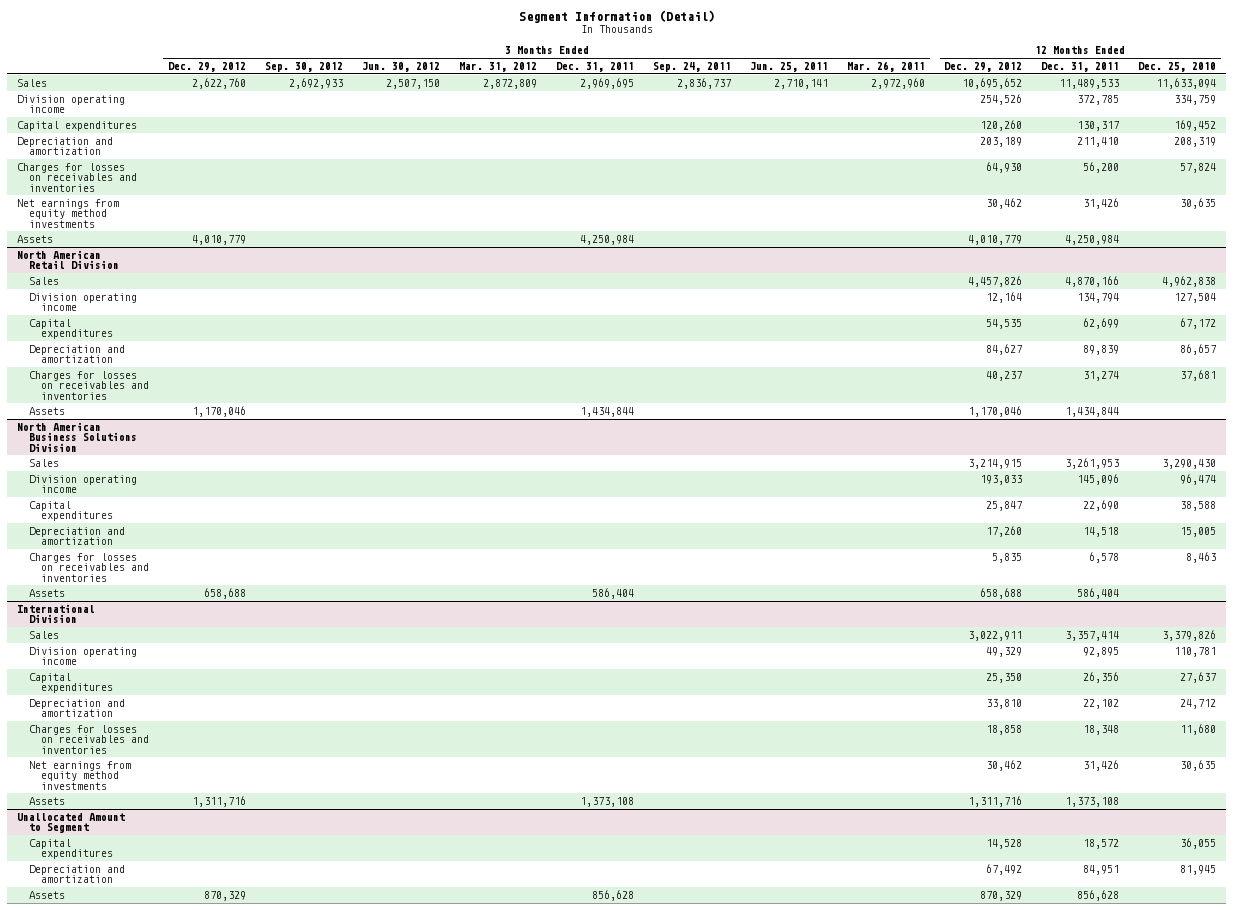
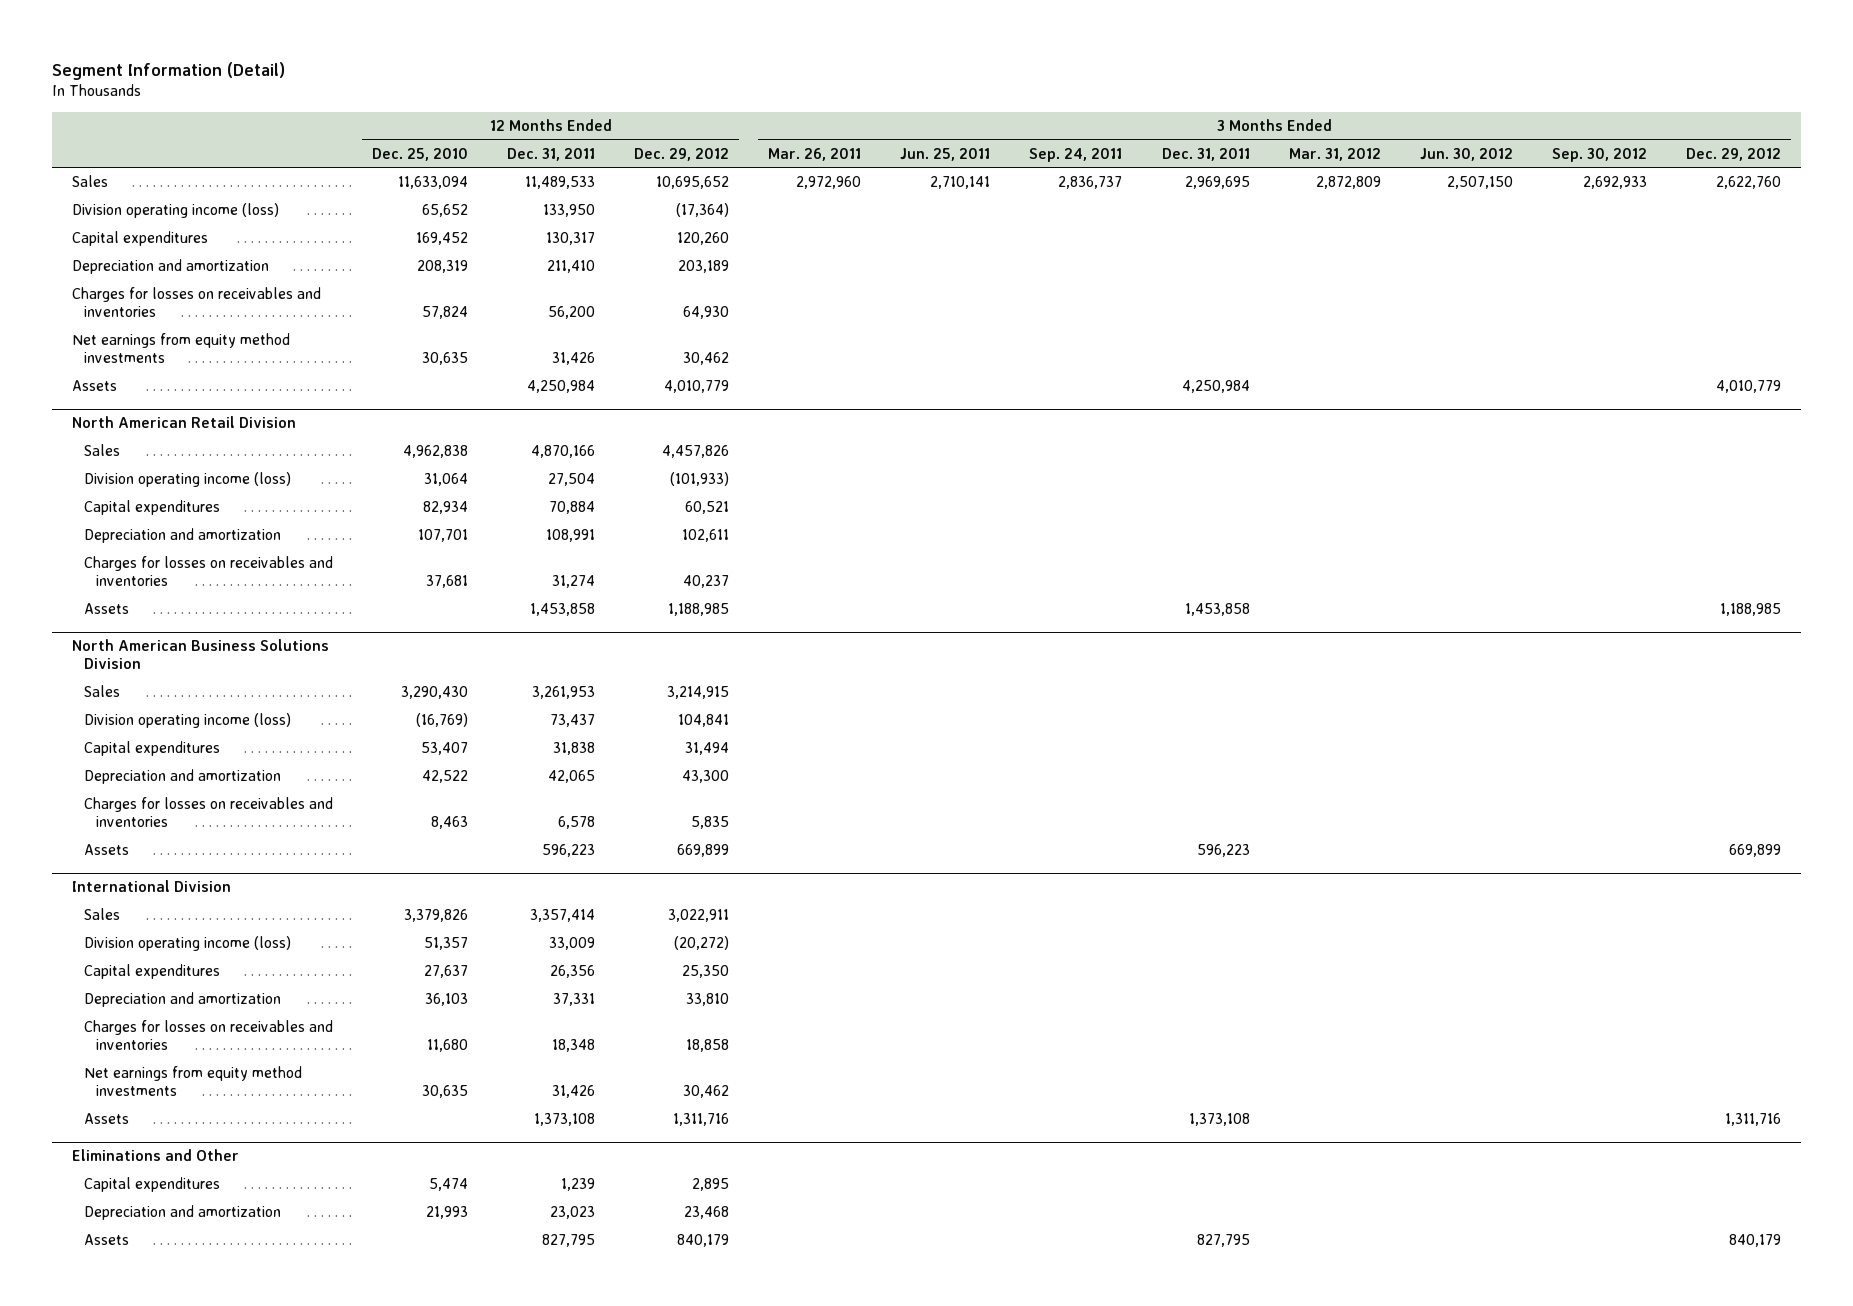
[16,94,125,114] Division operating income -> [71,203,279,219] Division operating income (loss)
[980,93,1023,105] 254,526 -> [676,203,730,218] (17,364)
[1077,94,1120,105] 372,785 -> [543,204,596,218] 133,950
[1174,94,1217,105] 334,759 -> [421,204,468,218] 65,652
[28,292,137,312] Division operating income -> [83,472,291,488] Division operating income (loss)
[986,291,1023,303] 12,164 -> [670,472,730,487] (101,933)
[1077,292,1120,303] 134,794 -> [548,473,596,487] 27,504
[1174,292,1217,303] 127,504 -> [423,473,468,487] 31,064
[986,318,1023,329] 54,535 -> [685,501,730,515] 60,521
[1083,317,1120,329] 62,699 -> [549,501,596,515] 70,884
[1180,317,1217,329] 67,172 -> [422,501,468,515] 82,934
[986,343,1023,355] 84,627 -> [682,529,730,543] 102,611
[1083,344,1120,355] 89,839 -> [546,529,596,543] 108,991
[1180,343,1217,355] 86,657 -> [417,529,468,543] 107,701
[191,405,246,417] 1,170,046 -> [1720,603,1782,617] 1,188,985
[580,406,635,417] 1,434,844 -> [1184,603,1250,617] 1,453,858
[968,405,1023,417] 1,170,046 -> [668,603,730,617] 1,188,985
[1065,406,1120,417] 1,434,844 -> [530,603,596,617] 1,453,858
[28,474,137,494] Division operating income -> [83,713,291,729] Division operating income (loss)
[980,474,1023,485] 193,033 -> [678,714,730,728] 104,841
[1077,473,1120,485] 145,096 -> [550,714,596,728] 73,437
[1180,473,1217,485] 96,474 -> [415,713,468,728] (16,769)
[986,500,1023,511] 25,847 -> [685,742,730,756] 31,494
[1083,499,1120,511] 22,690 -> [553,742,596,756] 31,838
[1180,500,1217,511] 38,588 -> [420,742,468,756] 53,407
[986,525,1023,537] 17,260 -> [682,770,730,784] 43,300
[1083,526,1120,537] 14,518 -> [548,770,596,784] 42,065
[1180,526,1217,537] 15,005 -> [421,770,468,784] 42,522
[203,587,246,599] 658,688 -> [1729,844,1782,858] 669,899
[592,587,635,599] 586,404 -> [1196,844,1250,858] 596,223
[980,587,1023,599] 658,688 -> [677,844,730,858] 669,899
[1077,587,1120,599] 586,404 -> [542,844,596,858] 596,223
[28,646,137,666] Division operating income -> [83,936,291,952] Division operating income (loss)
[986,646,1023,657] 49,329 -> [674,936,730,951] (20,272)
[1083,646,1120,657] 92,895 -> [549,937,596,951] 33,009
[1174,646,1217,657] 110,781 -> [423,937,468,951] 51,357
[1083,698,1120,709] 22,102 -> [553,993,596,1007] 37,331
[1180,698,1217,709] 24,712 -> [424,993,468,1007] 36,103
[16,812,125,834] Unallocated Amount to Segment -> none
none -> [71,1149,239,1162] Eliminations and Other
[986,838,1023,849] 14,528 -> [692,1178,730,1192] 2,895
[1083,838,1120,849] 18,572 -> [561,1178,596,1192] 1,239
[1180,837,1217,849] 36,055 -> [428,1178,468,1192] 5,474
[986,863,1023,875] 67,492 -> [684,1206,730,1220] 23,468
[1083,864,1120,875] 84,951 -> [550,1206,596,1220] 23,023
[1180,864,1217,875] 81,945 -> [425,1206,468,1220] 21,993
[203,890,246,901] 870,329 -> [1729,1234,1782,1248] 840,179
[592,889,635,901] 856,628 -> [1196,1234,1250,1248] 827,795
[980,890,1023,901] 870,329 -> [677,1234,730,1248] 840,179
[1077,889,1120,901] 856,628 -> [542,1234,596,1248] 827,795

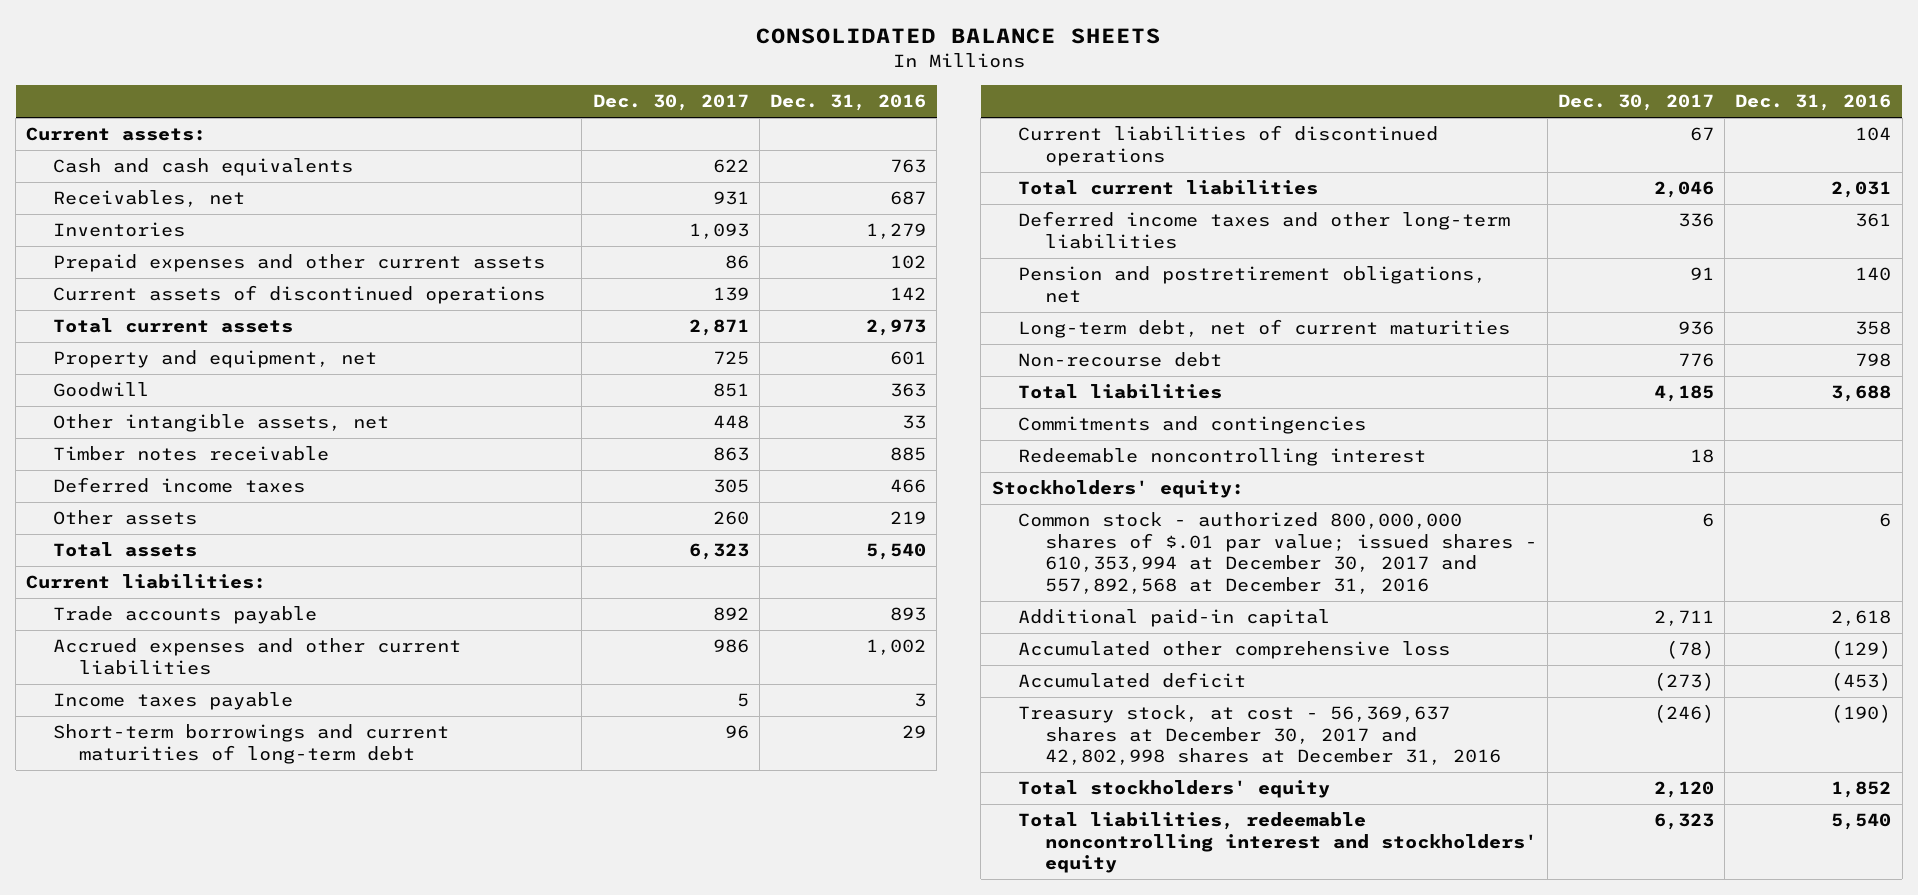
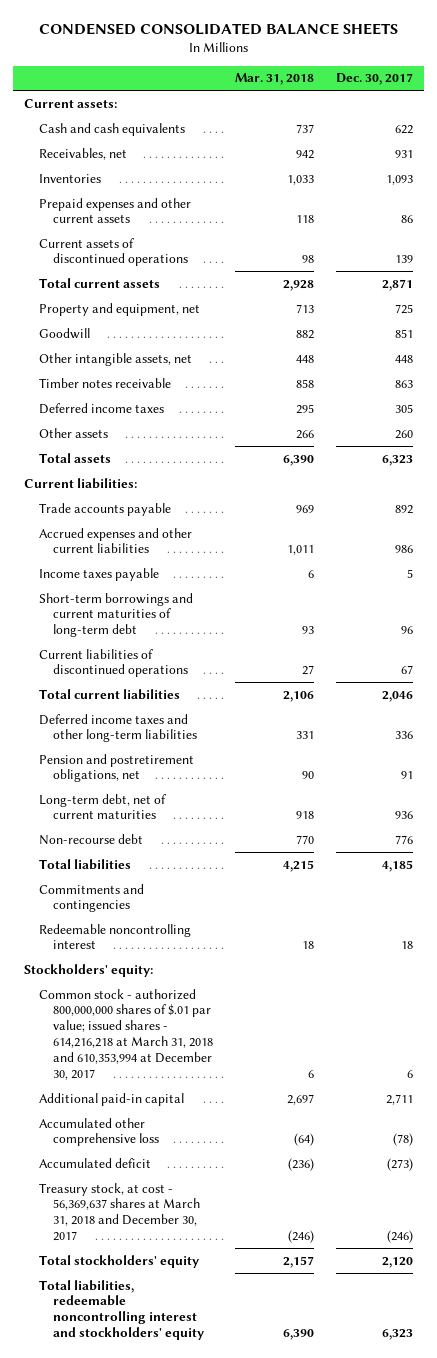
[755,28,1161,45] CONSOLIDATED BALANCE SHEETS -> [38,23,398,36] CONDENSED CONSOLIDATED BALANCE SHEETS
[769,94,926,112] Dec. 31, 2016 -> none
none -> [234,73,314,86] Mar. 31, 2018
[1018,512,1537,594] Common stock - authorized 800,000,000 shares of $.01 par value; issued shares - 610,353,994 at December 30, 2017 and 557,892,568 at December 31, 2016 -> [38,988,214,1080] Common stock - authorized 800,000,000 shares of $.01 par value; issued shares - 614,216,218 at March 31, 2018 and 610,353,994 at December 30, 2017
[1018,705,1501,766] Treasury stock, at cost - 56,369,637 shares at December 30, 2017 and 42,802,998 shares at December 31, 2016 -> [38,1182,201,1241] Treasury stock, at cost - 56,369,637 shares at March 31, 2018 and December 30, 2017

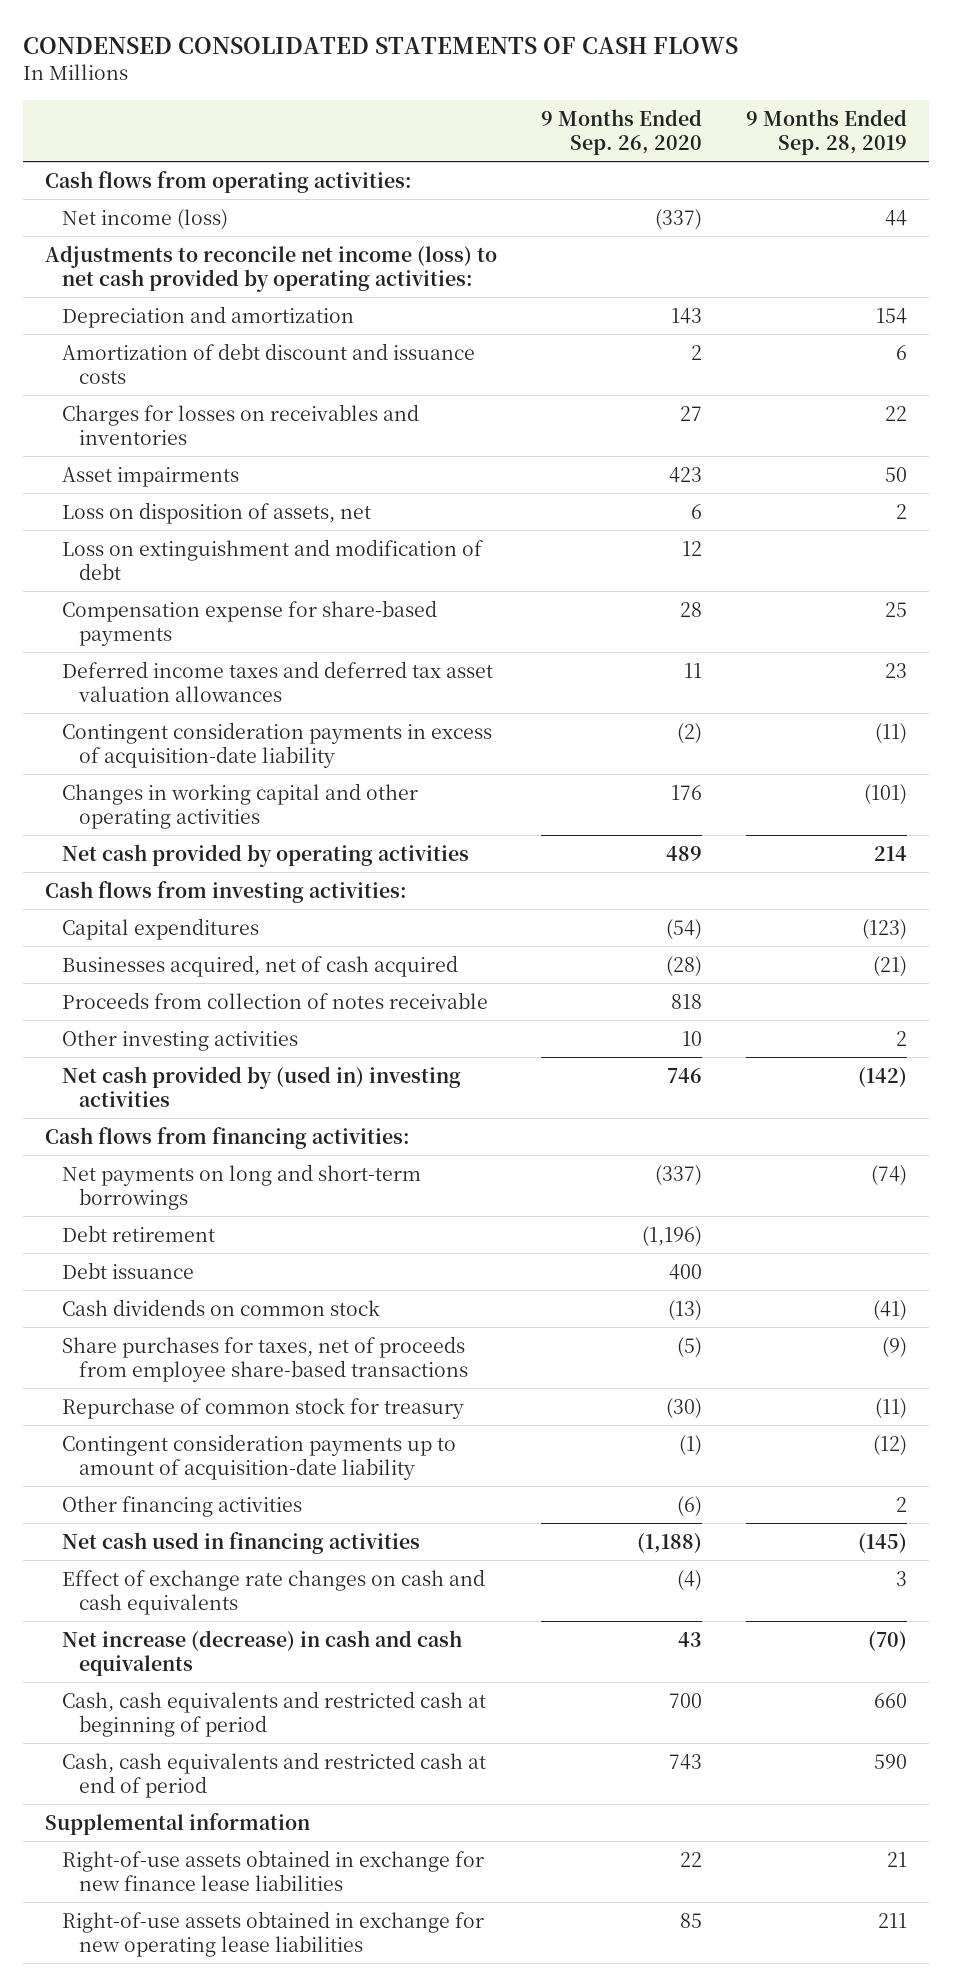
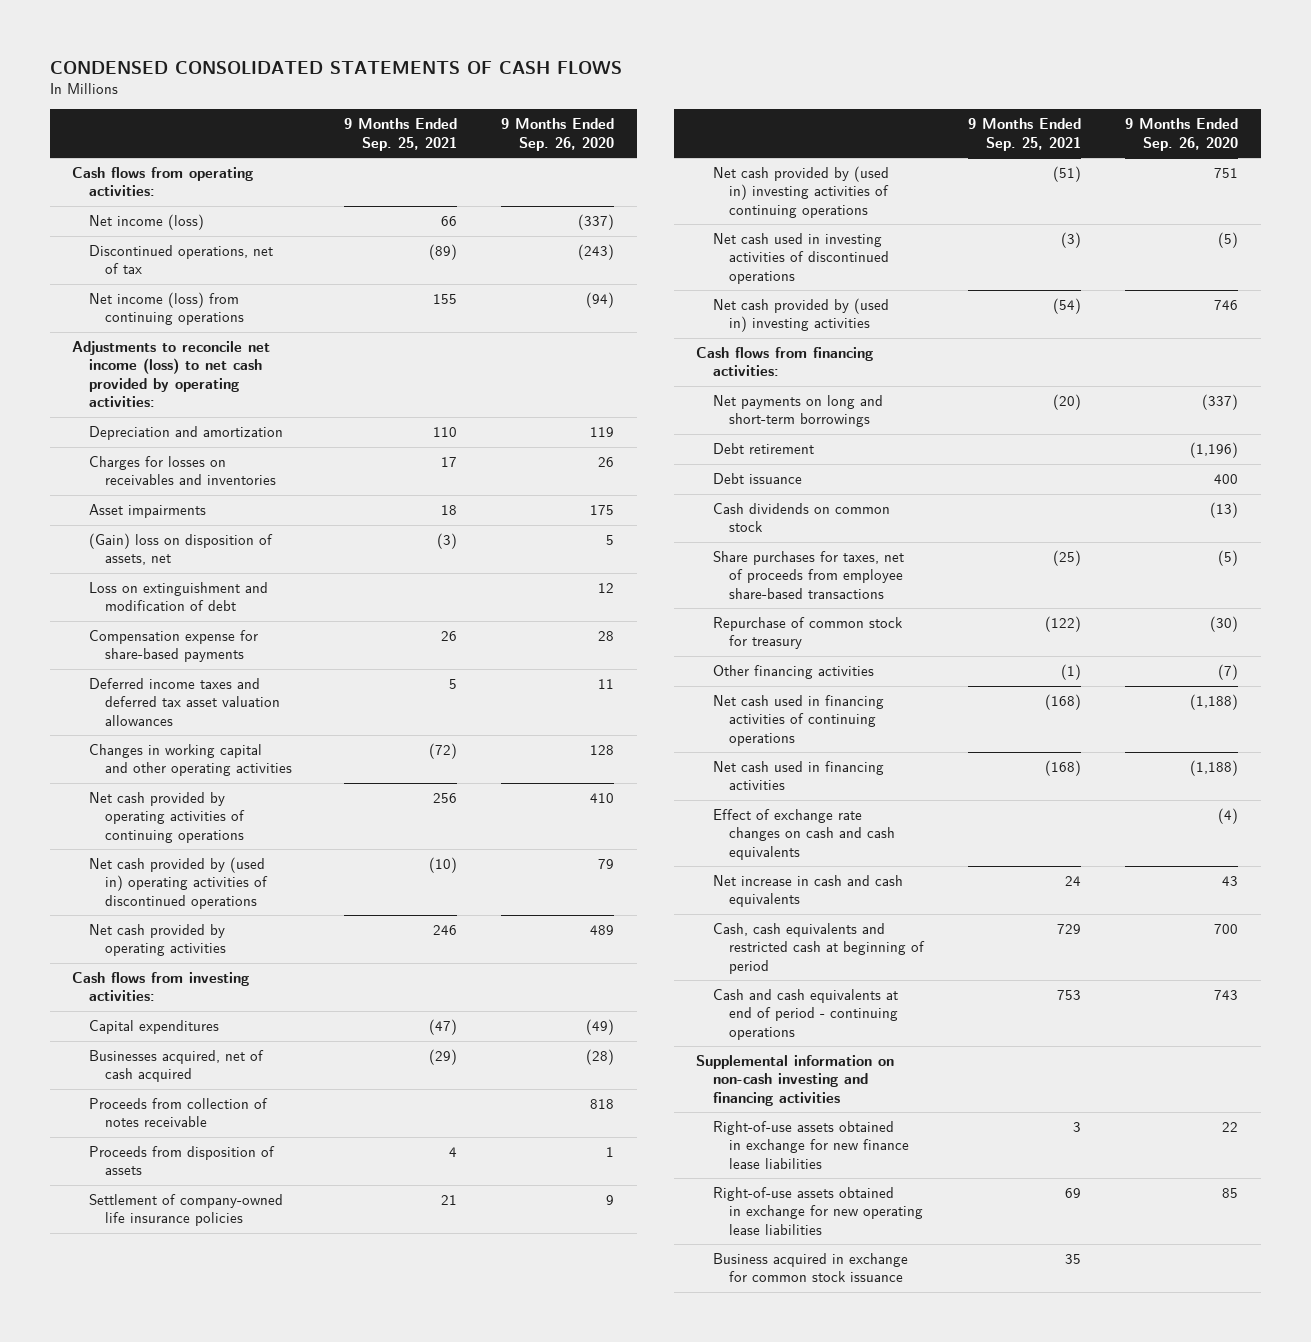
[746,108,908,155] 9 Months Ended Sep. 28, 2019 -> none
none -> [344,118,458,151] 9 Months Ended Sep. 25, 2021
none -> [88,245,273,275] Discontinued operations, net of tax
none -> [88,292,245,326] Net income (loss) from continuing operations
[62,342,476,384] Amortization of debt discount and issuance costs -> none
[671,307,703,324] 143 -> [590,427,615,438] 119
[680,405,703,421] 27 -> [598,457,615,468] 26
[669,466,703,483] 423 -> [590,505,615,516] 175
[62,501,372,524] Loss on disposition of assets, net -> [88,533,273,566] (Gain) loss on disposition of assets, net
[691,503,703,519] 6 -> [606,535,615,546] 5
[62,721,493,768] Contingent consideration payments in excess of acquisition-date liability -> none
[671,784,703,800] 176 -> [590,745,615,756] 128
none -> [88,792,246,843] Net cash provided by operating activities of continuing operations
none -> [88,857,269,909] Net cash provided by (used in) operating activities of discontinued operations
[666,918,703,940] (54) -> [586,1019,615,1036] (49)
[62,1029,299,1051] Other investing activities -> none
none -> [88,1146,275,1176] Proceeds from disposition of assets
none -> [88,1194,283,1227] Settlement of company-owned life insurance policies
none -> [712,166,890,218] Net cash provided by (used in) investing activities of continuing operations
none -> [712,233,890,284] Net cash used in investing activities of discontinued operations
[62,1433,457,1480] Contingent consideration payments up to amount of acquisition-date liability -> none
[677,1495,703,1517] (6) -> [1218,664,1239,681] (7)
none -> [712,695,884,746] Net cash used in financing activities of continuing operations
[62,1629,463,1676] Net increase (decrease) in cash and cash equivalents -> [712,875,903,908] Net increase in cash and cash equivalents
[45,1812,311,1835] Supplemental information -> none
[62,1751,487,1798] Cash, cash equivalents and restricted cash at end of period -> [712,989,899,1040] Cash and cash equivalents at end of period - continuing operations
none -> [696,1055,895,1106] Supplemental information on non-cash investing and financing activities
none -> [712,1253,908,1283] Business acquired in exchange for common stock issuance

